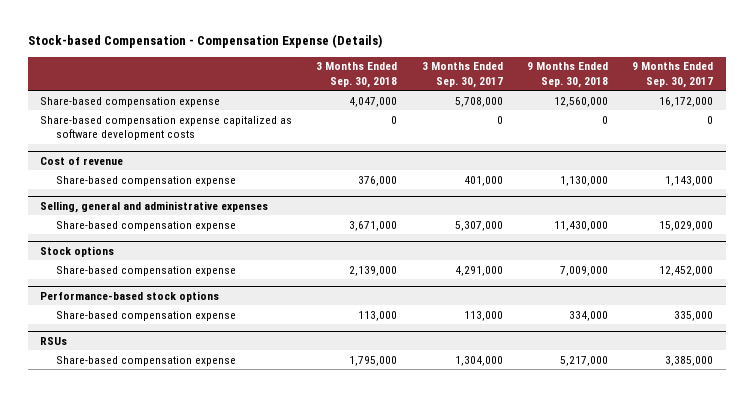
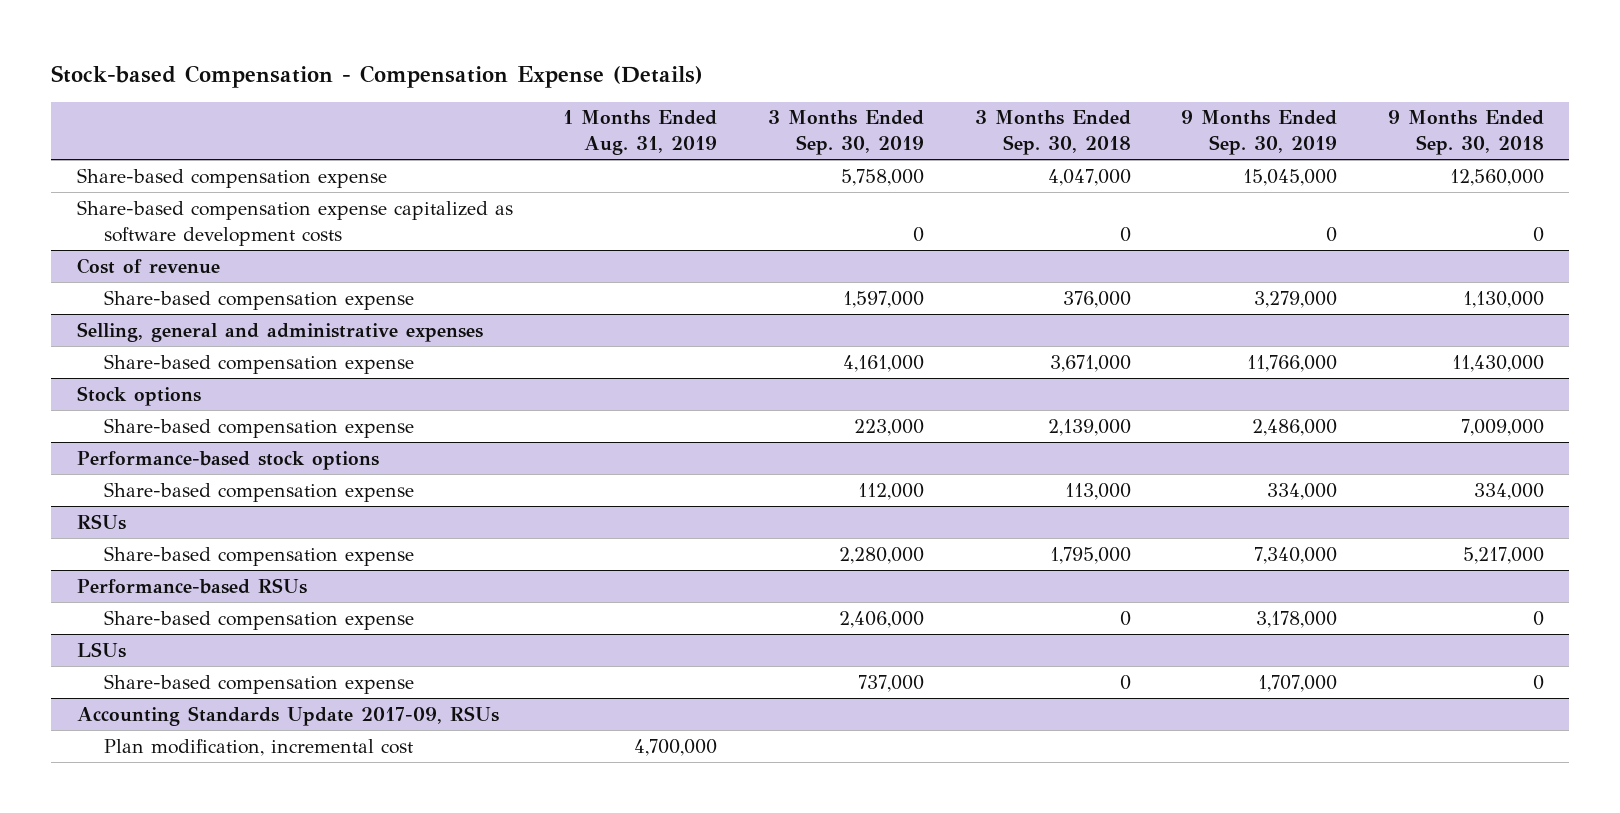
[421,62,503,88] 3 Months Ended Sep. 30, 2017 -> none
[632,62,714,88] 9 Months Ended Sep. 30, 2017 -> none
none -> [563,110,718,156] 1 Months Ended Aug. 31, 2019
none -> [767,110,924,156] 3 Months Ended Sep. 30, 2019
none -> [1181,110,1338,156] 9 Months Ended Sep. 30, 2019
none -> [76,577,307,594] Performance-based RSUs
none -> [104,609,415,630] Share-based compensation expense
none -> [76,641,126,658] LSUs
none -> [104,673,415,694] Share-based compensation expense
none -> [76,705,499,726] Accounting Standards Update 2017-09, RSUs
none -> [104,738,414,756] Plan modification, incremental cost

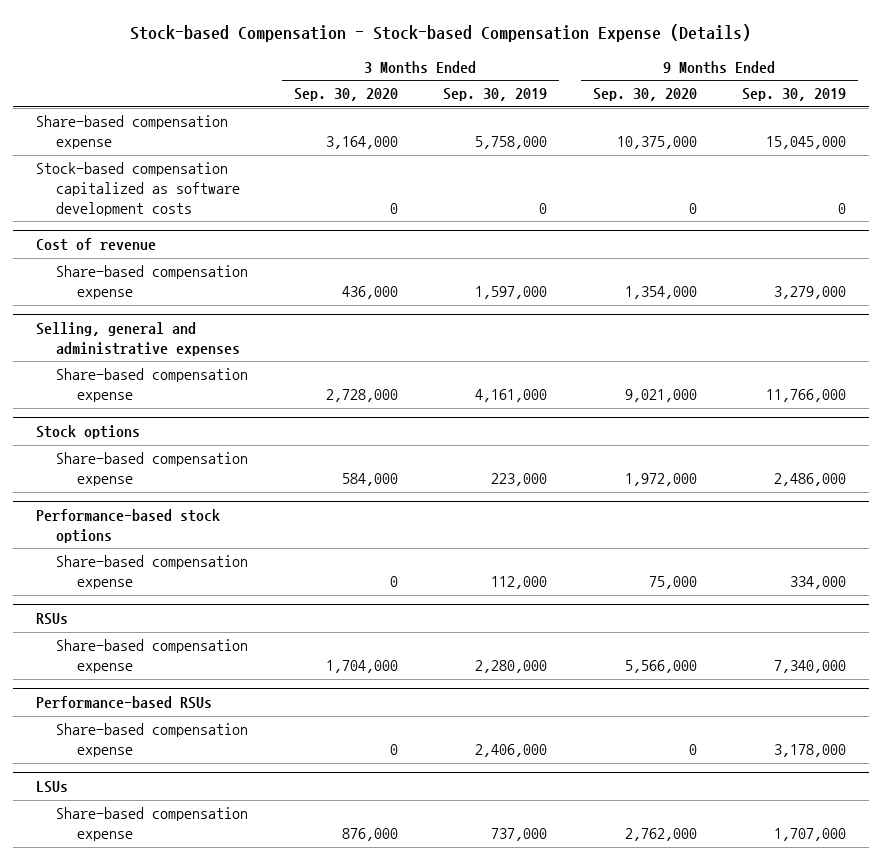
[51,64,704,88] Stock-based Compensation - Compensation Expense (Details) -> [130,23,752,42] Stock-based Compensation - Stock-based Compensation Expense (Details)
[563,110,718,156] 1 Months Ended Aug. 31, 2019 -> none
[974,110,1131,156] 3 Months Ended Sep. 30, 2018 -> none
[1387,110,1544,156] 9 Months Ended Sep. 30, 2018 -> none
none -> [293,88,398,102] Sep. 30, 2020
none -> [592,88,697,102] Sep. 30, 2020
[76,199,513,246] Share-based compensation expense capitalized as software development costs -> [36,162,241,216] Stock-based compensation capitalized as software development costs
[76,705,499,726] Accounting Standards Update 2017-09, RSUs -> none
[104,738,414,756] Plan modification, incremental cost -> none

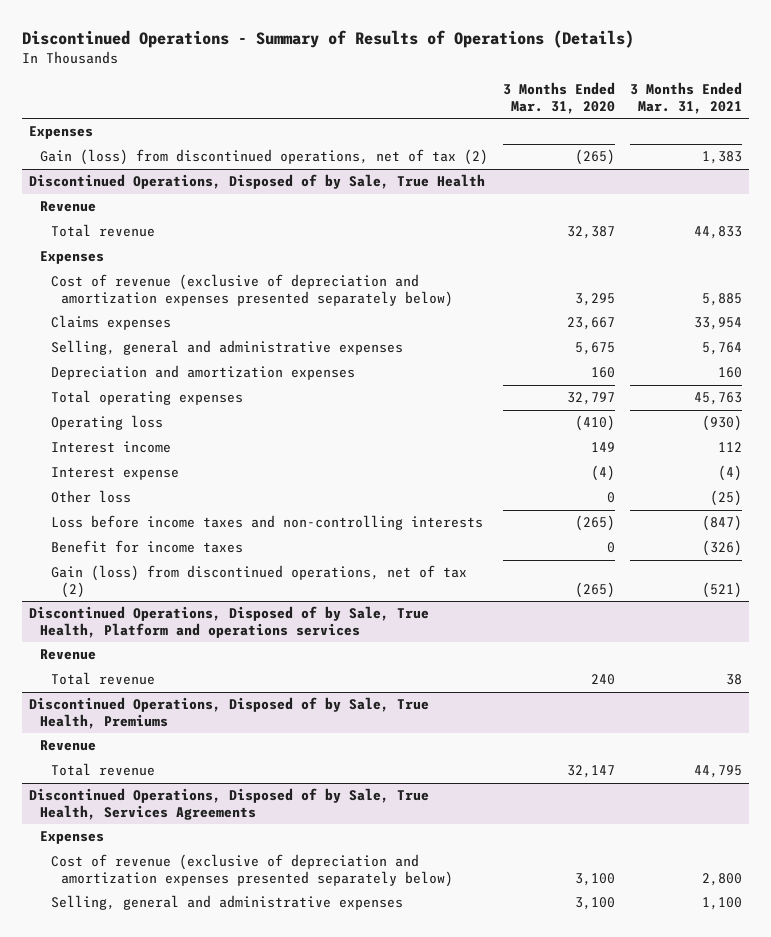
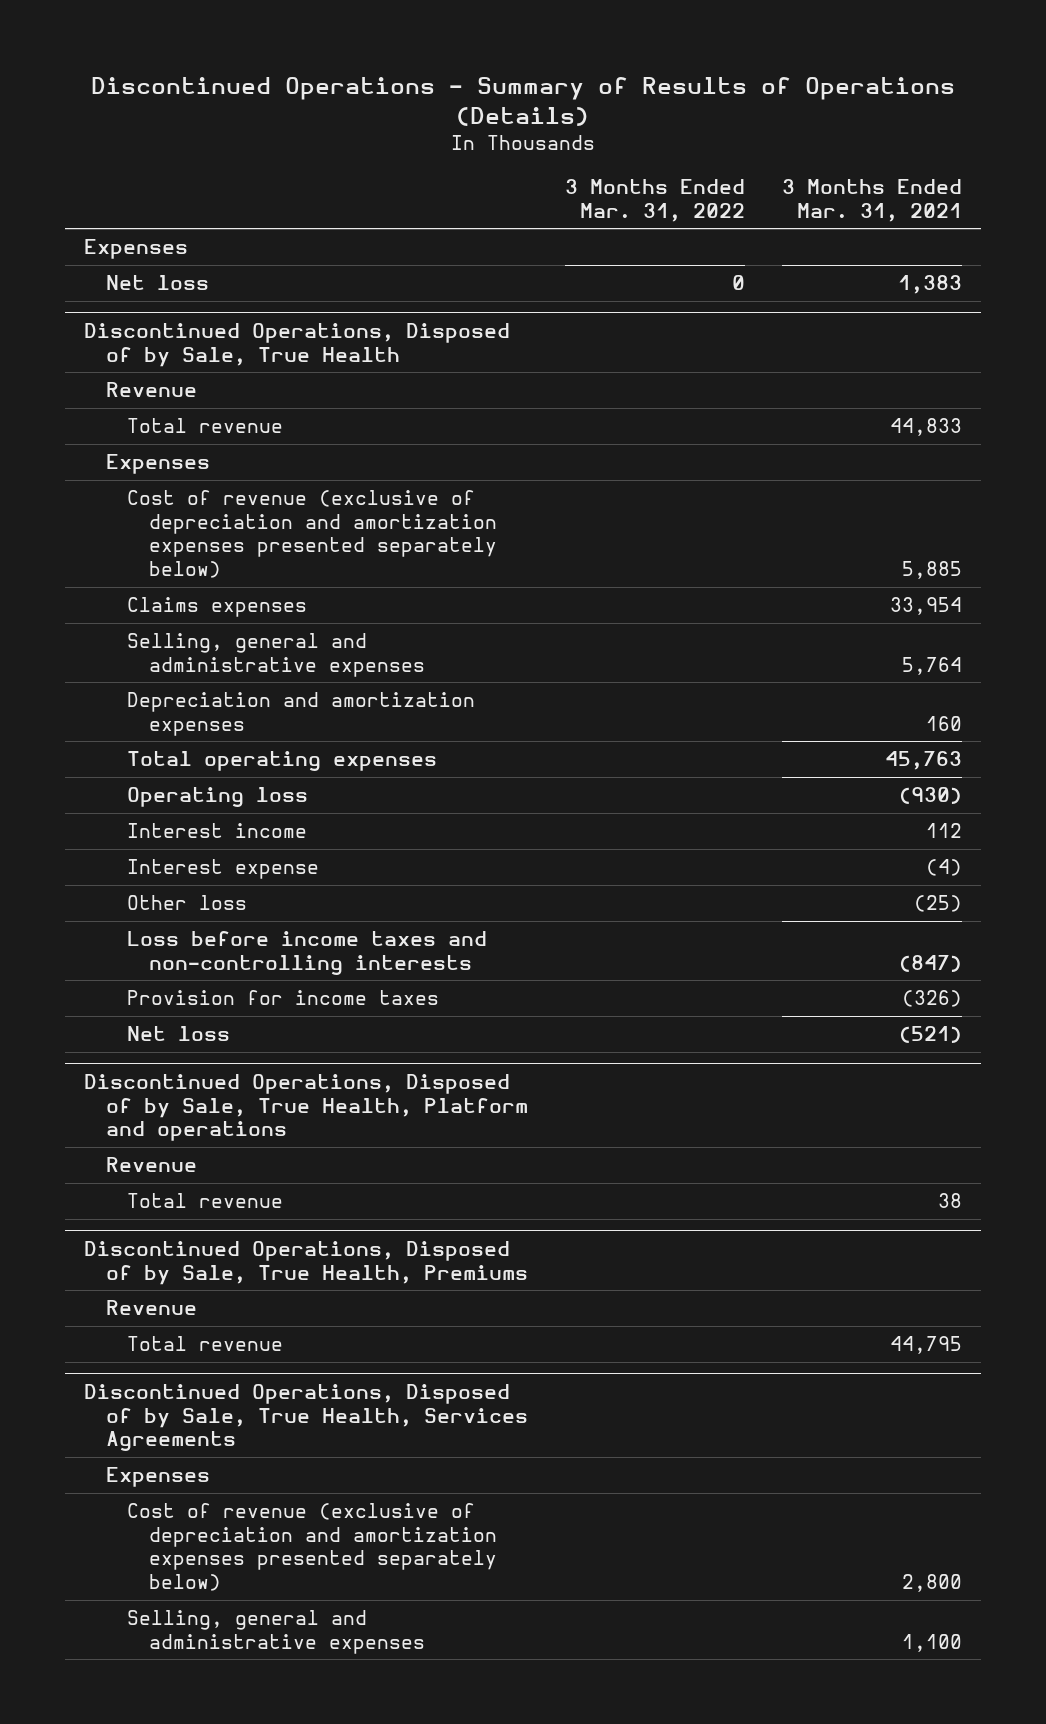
[503,82,616,114] 3 Months Ended Mar. 31, 2020 -> none
none -> [564,178,745,222] 3 Months Ended Mar. 31, 2022
[40,149,489,166] Gain (loss) from discontinued operations, net of tax (2) -> [105,275,209,291] Net loss
[50,540,243,554] Benefit for income taxes -> [127,990,440,1006] Provision for income taxes
[50,565,467,598] Gain (loss) from discontinued operations, net of tax (2) -> [127,1026,231,1042] Net loss
[29,606,430,638] Discontinued Operations, Disposed of by Sale, True Health, Platform and operations services -> [83,1073,528,1142] Discontinued Operations, Disposed of by Sale, True Health, Platform and operations

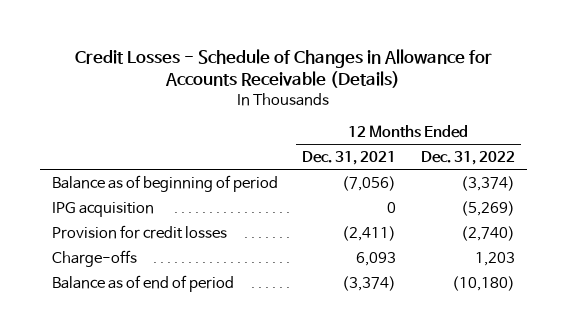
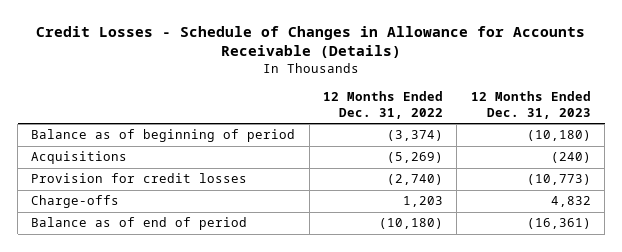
[302,150,397,165] Dec. 31, 2021 -> none
none -> [470,90,591,119] 12 Months Ended Dec. 31, 2023
[52,201,155,217] IPG acquisition -> [31,151,128,165] Acquisitions

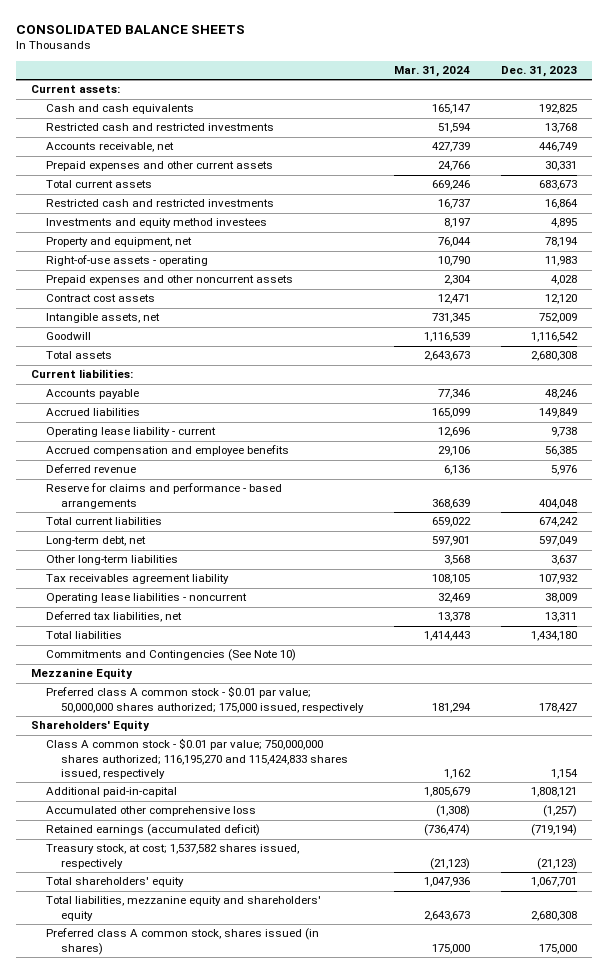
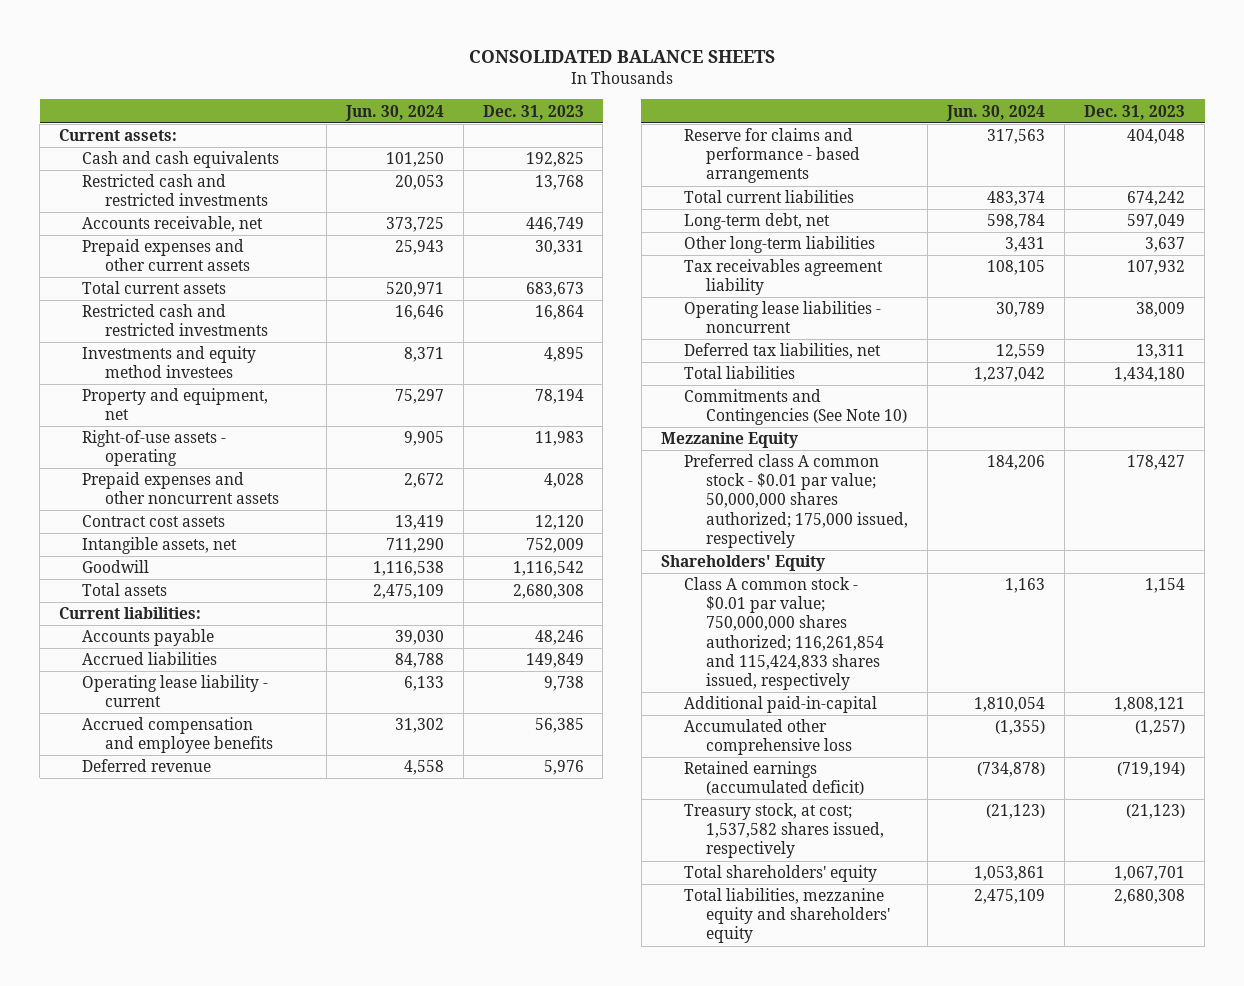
[394,66,471,78] Mar. 31, 2024 -> none
none -> [344,104,444,121] Jun. 30, 2024
[46,738,349,779] Class A common stock - $0.01 par value; 750,000,000 shares authorized; 116,195,270 and 115,424,833 shares issued, respectively -> [683,577,885,690] Class A common stock - $0.01 par value; 750,000,000 shares authorized; 116,261,854 and 115,424,833 shares issued, respectively
[46,928,320,955] Preferred class A common stock, shares issued (in shares) -> none

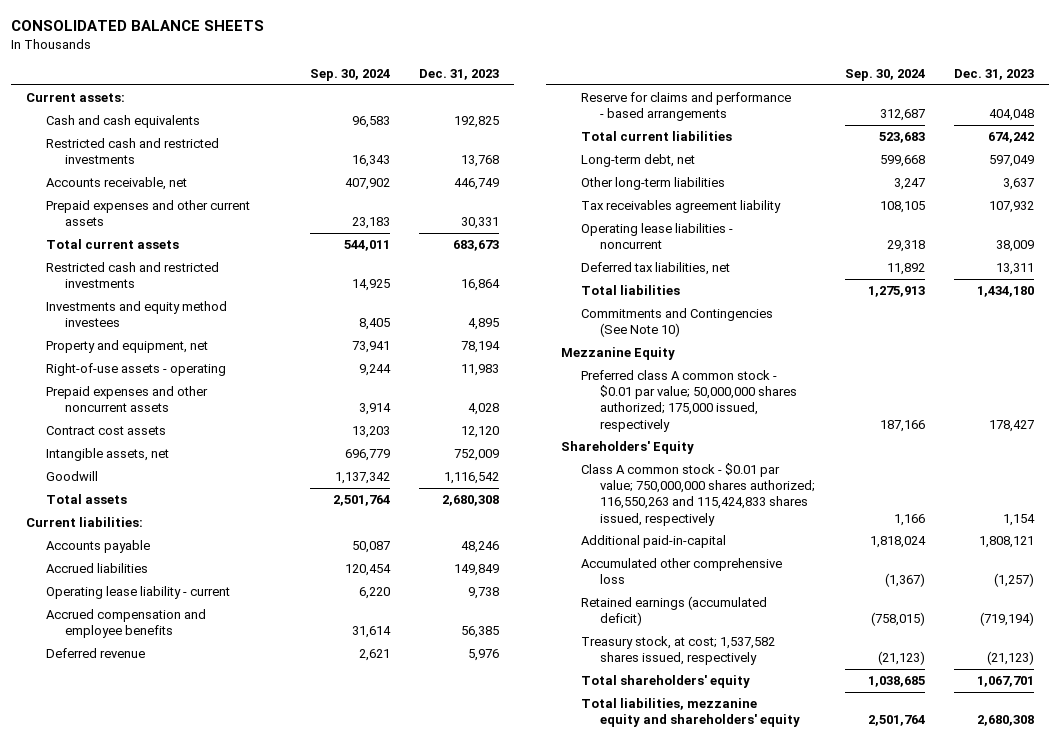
[344,104,444,121] Jun. 30, 2024 -> none
none -> [309,69,390,82] Sep. 30, 2024
[683,577,885,690] Class A common stock - $0.01 par value; 750,000,000 shares authorized; 116,261,854 and 115,424,833 shares issued, respectively -> [580,463,816,526] Class A common stock - $0.01 par value; 750,000,000 shares authorized; 116,550,263 and 115,424,833 shares issued, respectively

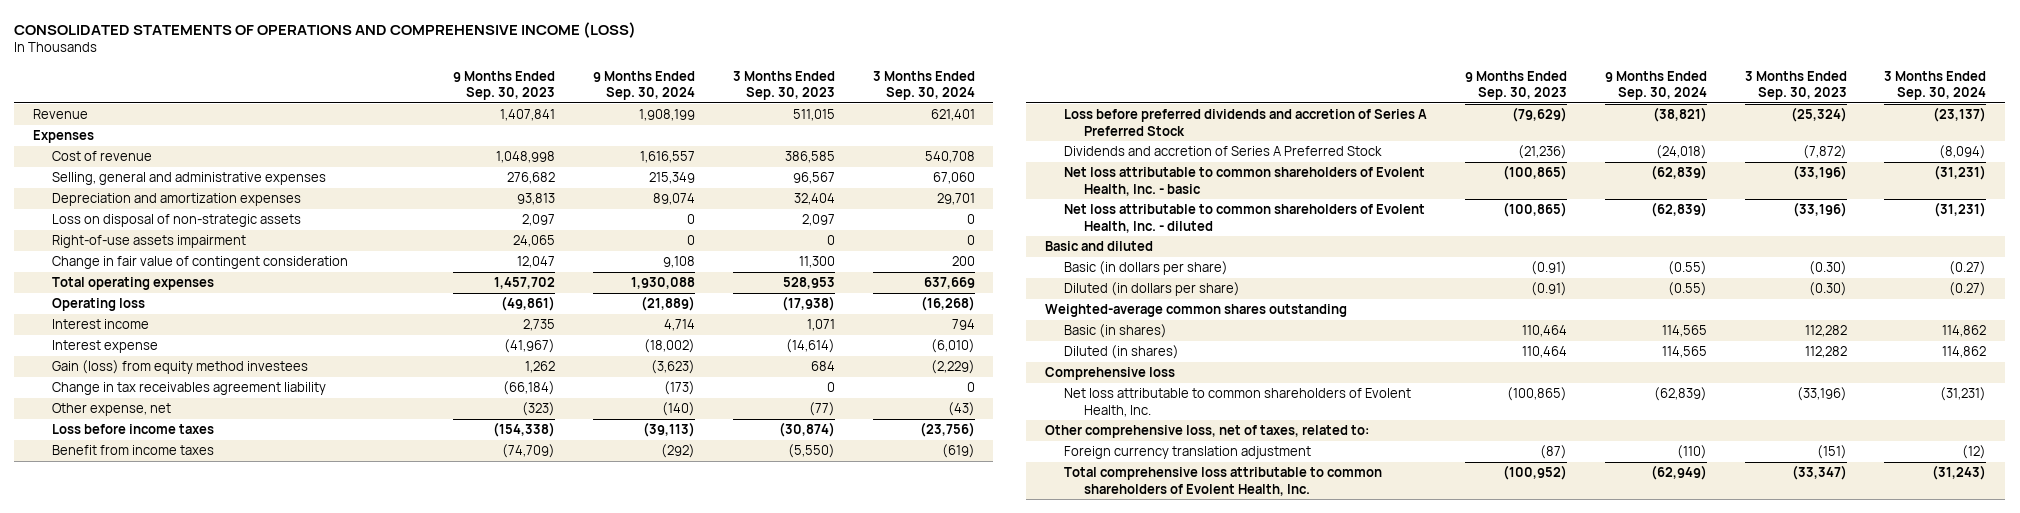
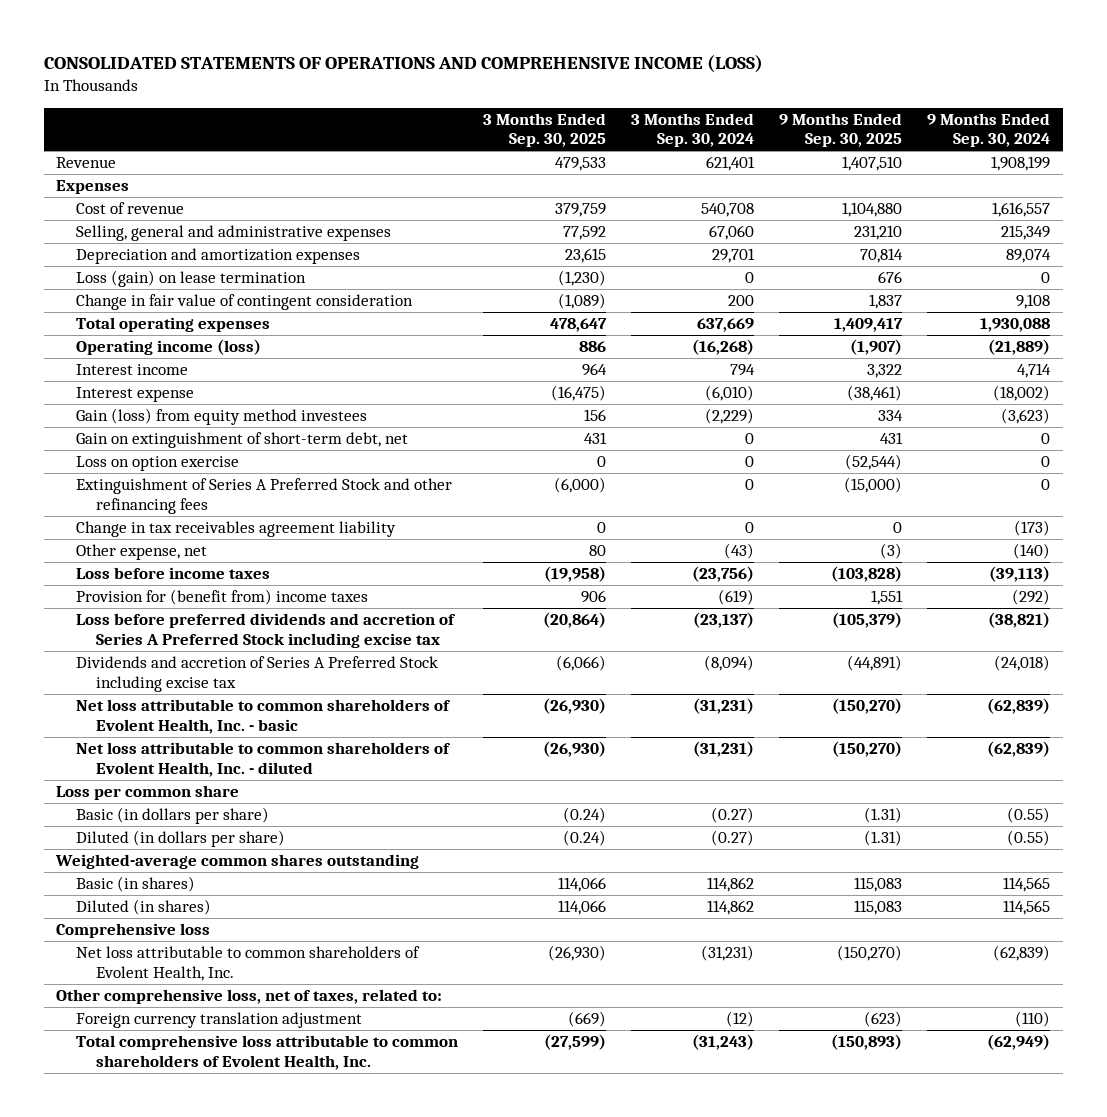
[453,70,556,100] 9 Months Ended Sep. 30, 2023 -> none
[732,70,835,100] 3 Months Ended Sep. 30, 2023 -> none
none -> [483,112,607,148] 3 Months Ended Sep. 30, 2025
none -> [779,112,903,148] 9 Months Ended Sep. 30, 2025
[52,214,302,228] Loss on disposal of non-strategic assets -> none
[52,235,247,249] Right-of-use assets impairment -> none
none -> [76,270,307,288] Loss (gain) on lease termination
[52,298,146,312] Operating loss -> [76,339,262,356] Operating income (loss)
none -> [76,432,409,449] Gain on extinguishment of short-term debt, net
none -> [76,456,240,472] Loss on option exercise
none -> [76,478,453,514] Extinguishment of Series A Preferred Stock and other refinancing fees
[52,445,215,456] Benefit from income taxes -> [76,589,369,606] Provision for (benefit from) income taxes
[1064,109,1428,136] Loss before preferred dividends and accretion of Series A Preferred Stock -> [76,613,457,648] Loss before preferred dividends and accretion of Series A Preferred Stock including excise tax
[1064,146,1383,157] Dividends and accretion of Series A Preferred Stock -> [76,656,439,692] Dividends and accretion of Series A Preferred Stock including excise tax
[1044,241,1153,252] Basic and diluted -> [56,785,240,801] Loss per common share

